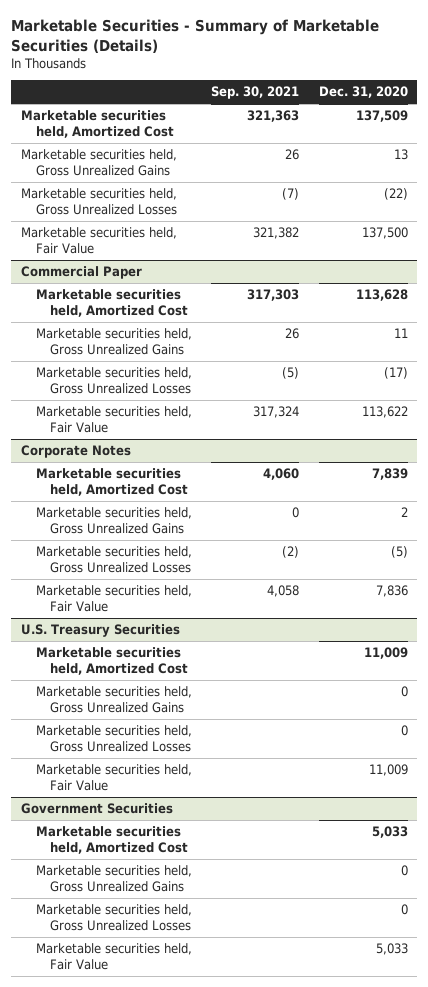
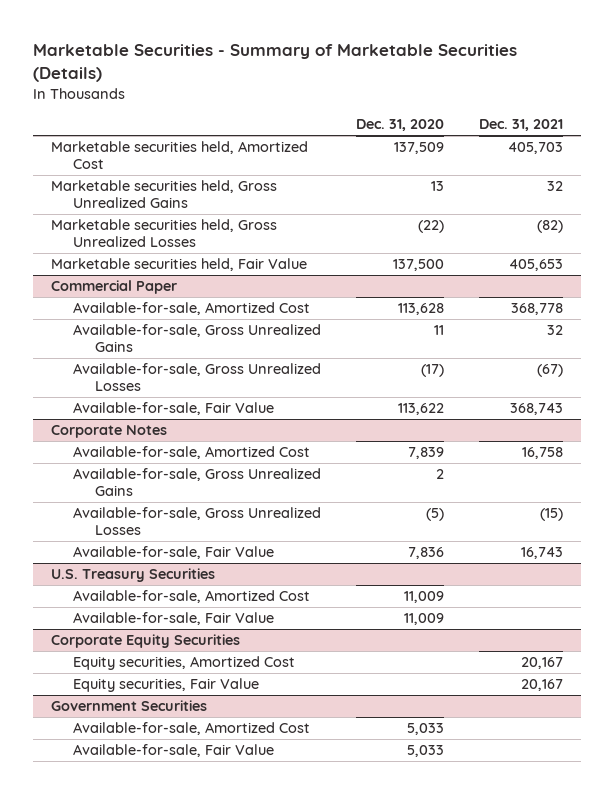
[211,86,300,100] Sep. 30, 2021 -> none
none -> [478,119,563,132] Dec. 31, 2021
[35,289,189,318] Marketable securities held, Amortized Cost -> [72,302,310,316] Available-for-sale, Amortized Cost
[35,328,192,356] Marketable securities held, Gross Unrealized Gains -> [72,324,321,353] Available-for-sale, Gross Unrealized Gains
[35,367,192,395] Marketable securities held, Gross Unrealized Losses -> [72,363,321,392] Available-for-sale, Gross Unrealized Losses
[35,406,192,434] Marketable securities held, Fair Value -> [72,402,274,416] Available-for-sale, Fair Value
[35,468,189,497] Marketable securities held, Amortized Cost -> [72,446,310,460] Available-for-sale, Amortized Cost
[35,507,192,535] Marketable securities held, Gross Unrealized Gains -> [72,468,321,497] Available-for-sale, Gross Unrealized Gains
[35,546,192,574] Marketable securities held, Gross Unrealized Losses -> [72,507,321,536] Available-for-sale, Gross Unrealized Losses
[35,585,192,613] Marketable securities held, Fair Value -> [72,546,274,560] Available-for-sale, Fair Value
[35,686,192,714] Marketable securities held, Gross Unrealized Gains -> none
[35,725,192,753] Marketable securities held, Gross Unrealized Losses -> none
[35,647,189,676] Marketable securities held, Amortized Cost -> [72,590,310,604] Available-for-sale, Amortized Cost
[35,764,192,792] Marketable securities held, Fair Value -> [72,612,274,626] Available-for-sale, Fair Value
none -> [50,634,240,649] Corporate Equity Securities
none -> [72,656,295,671] Equity securities, Amortized Cost
none -> [72,678,259,693] Equity securities, Fair Value
[35,865,192,893] Marketable securities held, Gross Unrealized Gains -> none
[35,904,192,932] Marketable securities held, Gross Unrealized Losses -> none
[35,826,189,855] Marketable securities held, Amortized Cost -> [72,722,310,736] Available-for-sale, Amortized Cost
[35,943,192,971] Marketable securities held, Fair Value -> [72,744,274,758] Available-for-sale, Fair Value

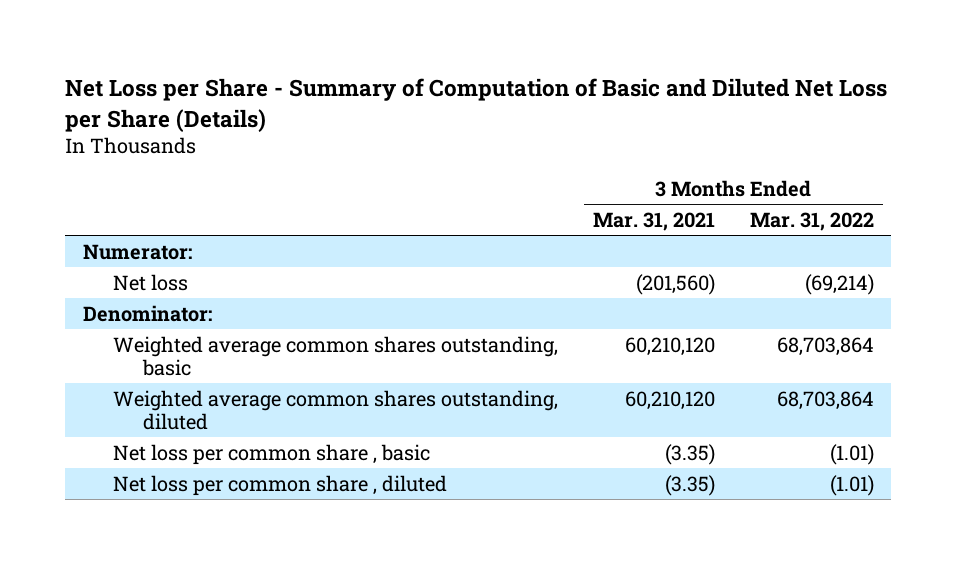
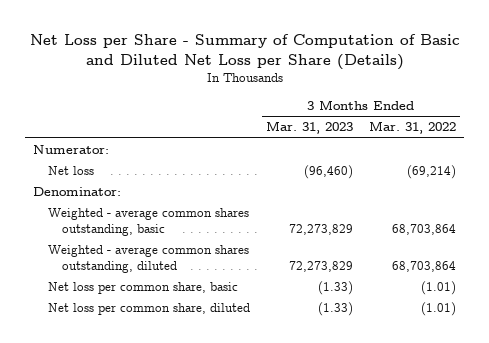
[592,211,715,231] Mar. 31, 2021 -> none
none -> [265,121,353,135] Mar. 31, 2023
[112,335,558,376] Weighted average common shares outstanding, basic -> [47,208,249,236] Weighted - average common shares outstanding, basic
[112,389,558,430] Weighted average common shares outstanding, diluted -> [47,245,249,273] Weighted - average common shares outstanding, diluted
[112,443,430,465] Net loss per common share , basic -> [47,282,238,295] Net loss per common share, basic
[112,474,447,496] Net loss per common share , diluted -> [47,303,250,316] Net loss per common share, diluted

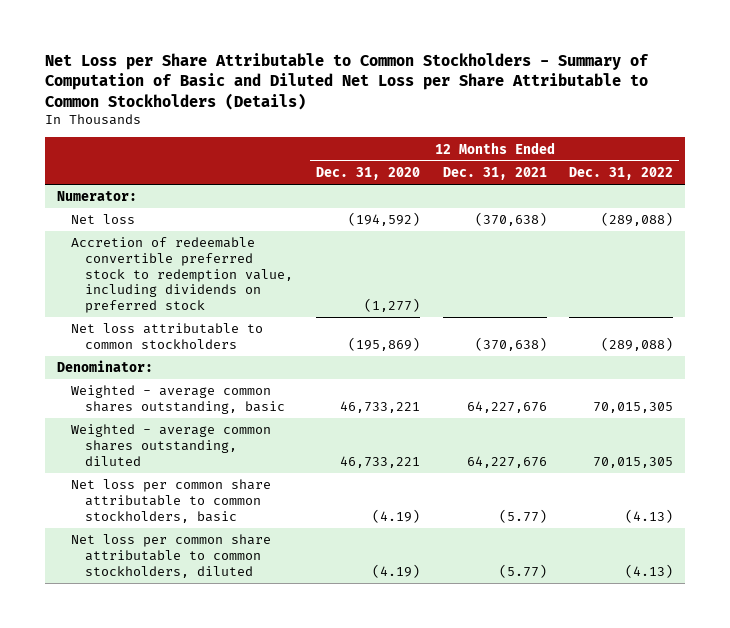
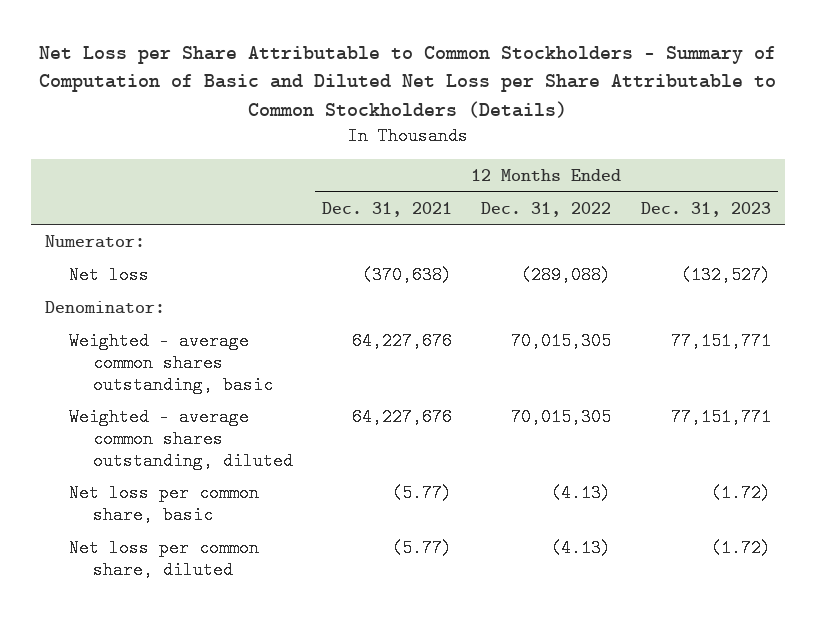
[316,167,421,181] Dec. 31, 2020 -> none
none -> [640,201,771,217] Dec. 31, 2023
[71,237,294,313] Accretion of redeemable convertible preferred stock to redemption value, including dividends on preferred stock -> none
[71,323,264,349] Net loss attributable to common stockholders -> none
[71,479,272,523] Net loss per common share attributable to common stockholders, basic -> [69,483,260,524] Net loss per common share, basic
[71,534,272,578] Net loss per common share attributable to common stockholders, diluted -> [69,538,260,579] Net loss per common share, diluted

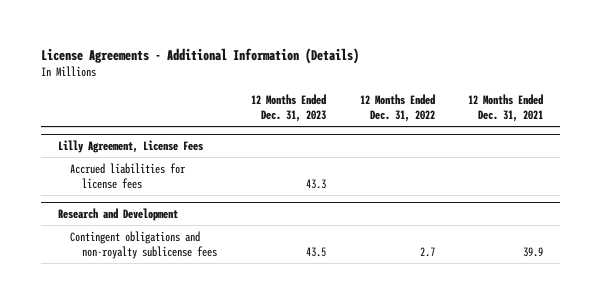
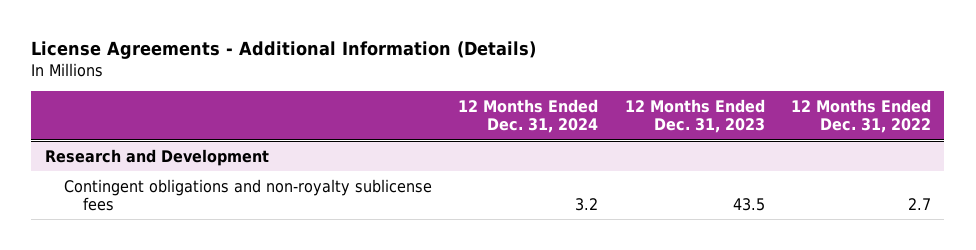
[468,94,544,123] 12 Months Ended Dec. 31, 2021 -> none
none -> [458,98,599,134] 12 Months Ended Dec. 31, 2024
[57,140,203,154] Lilly Agreement, License Fees -> none
[70,162,187,189] Accrued liabilities for license fees -> none

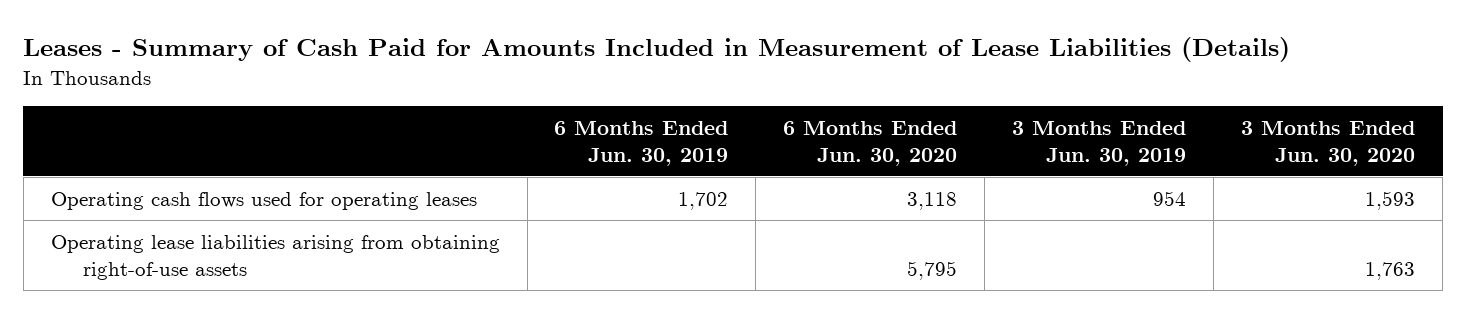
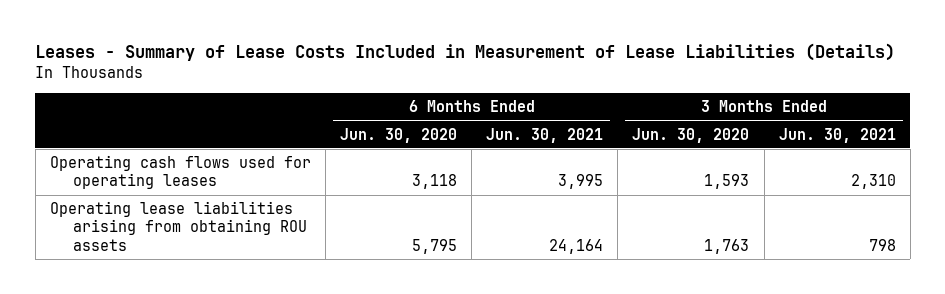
[23,37,1291,63] Leases - Summary of Cash Paid for Amounts Included in Measurement of Lease Liabilities (Details) -> [35,42,896,61] Leases - Summary of Lease Costs Included in Measurement of Lease Liabilities (Details)
[554,120,729,166] 6 Months Ended Jun. 30, 2019 -> none
[1012,120,1187,166] 3 Months Ended Jun. 30, 2019 -> none
none -> [486,127,604,143] Jun. 30, 2021
none -> [778,127,896,143] Jun. 30, 2021
[50,234,500,280] Operating lease liabilities arising from obtaining right-of-use assets -> [49,201,308,251] Operating lease liabilities arising from obtaining ROU assets

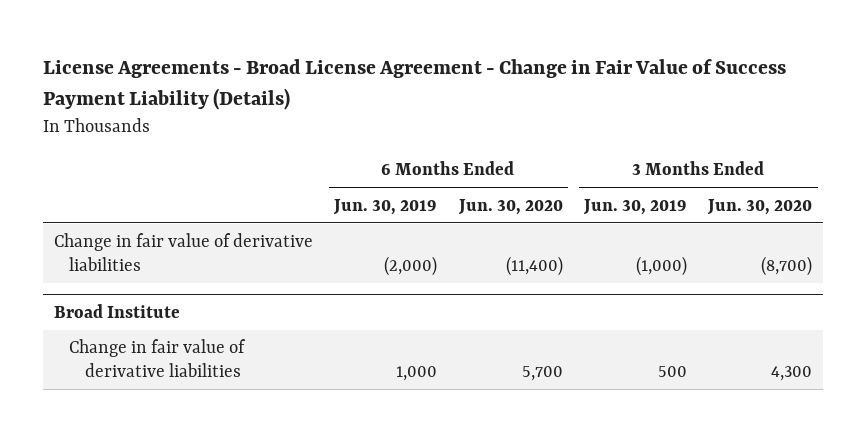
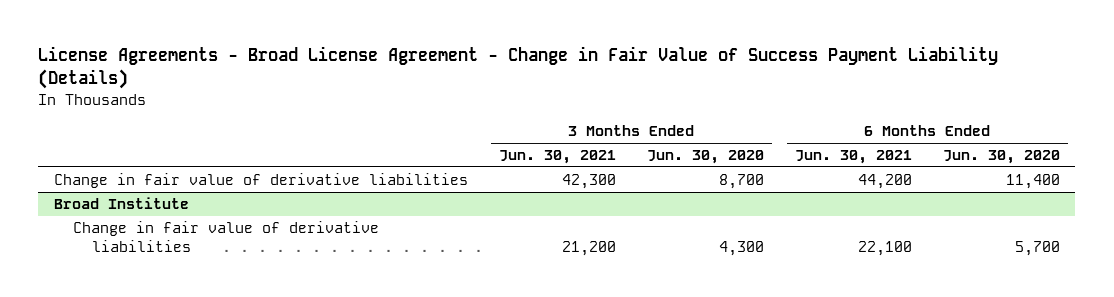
[333,198,438,215] Jun. 30, 2019 -> none
[583,198,688,215] Jun. 30, 2019 -> none
none -> [498,150,616,165] Jun. 30, 2021
none -> [794,150,912,165] Jun. 30, 2021
[505,255,563,276] (11,400) -> [1005,174,1060,190] 11,400
[761,255,813,276] (8,700) -> [718,174,764,190] 8,700

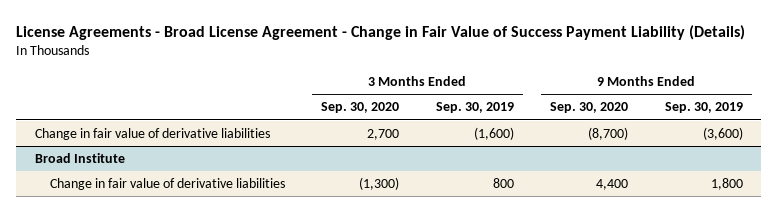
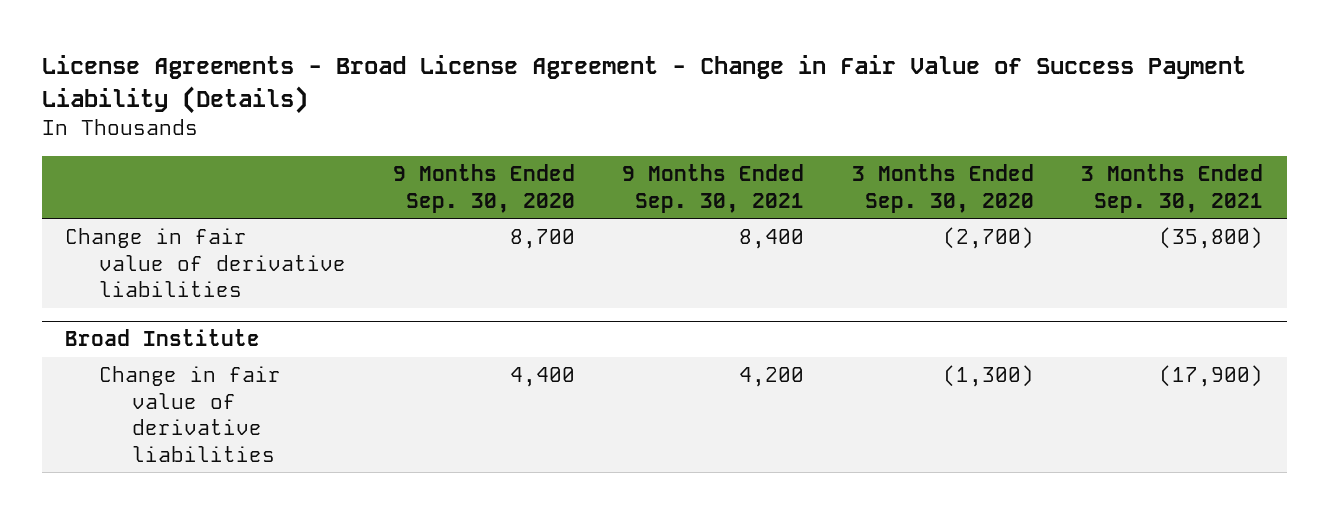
[435,102,514,114] Sep. 30, 2019 -> none
[664,102,743,114] Sep. 30, 2019 -> none
none -> [622,164,805,213] 9 Months Ended Sep. 30, 2021
none -> [1081,164,1264,213] 3 Months Ended Sep. 30, 2021
[367,129,400,141] 2,700 -> [942,227,1034,250] (2,700)
[588,127,629,141] (8,700) -> [510,229,576,250] 8,700

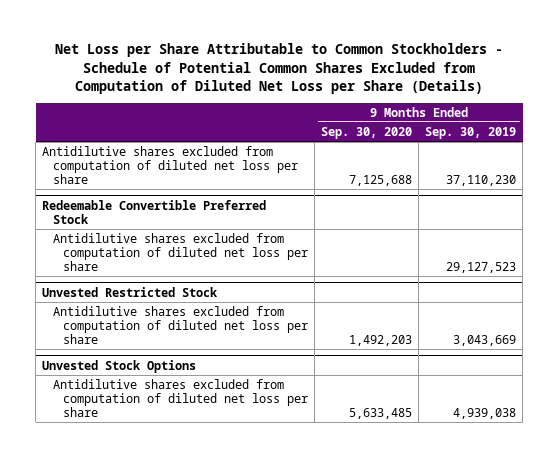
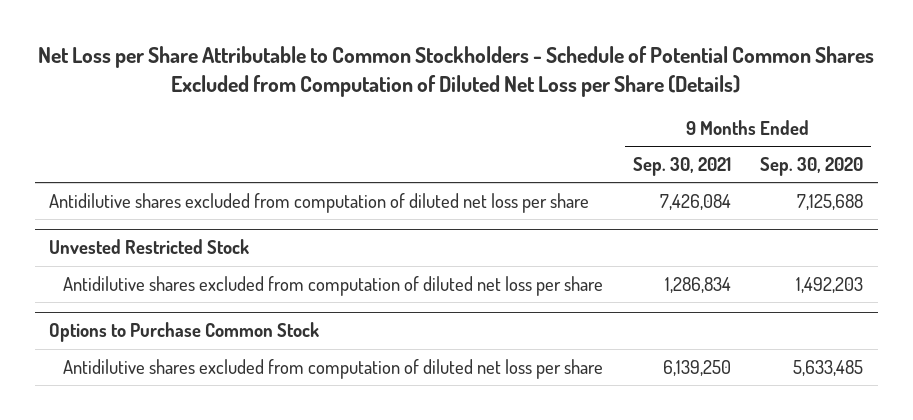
[425,126,517,139] Sep. 30, 2019 -> none
none -> [632,157,731,177] Sep. 30, 2021
[42,199,267,224] Redeemable Convertible Preferred Stock -> none
[52,232,308,271] Antidilutive shares excluded from computation of diluted net loss per share -> none
[42,359,197,373] Unvested Stock Options -> [49,322,320,343] Options to Purchase Common Stock

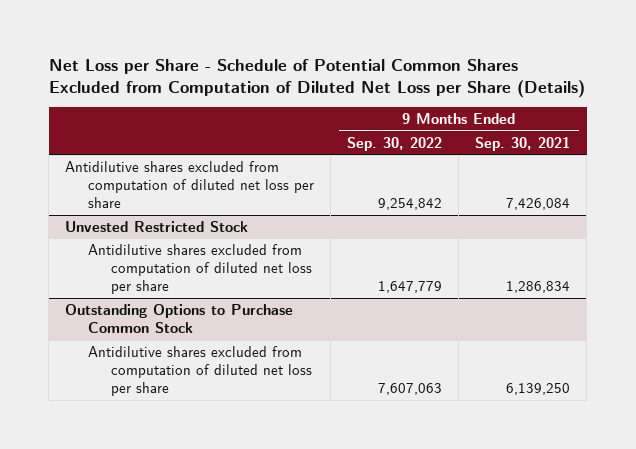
[38,46,875,97] Net Loss per Share Attributable to Common Stockholders - Schedule of Potential Common Shares Excluded from Computation of Diluted Net Loss per Share (Details) -> [48,58,585,99] Net Loss per Share - Schedule of Potential Common Shares Excluded from Computation of Diluted Net Loss per Share (Details)
[760,157,864,177] Sep. 30, 2020 -> none
none -> [347,136,443,151] Sep. 30, 2022
[49,322,320,343] Options to Purchase Common Stock -> [65,303,294,333] Outstanding Options to Purchase Common Stock

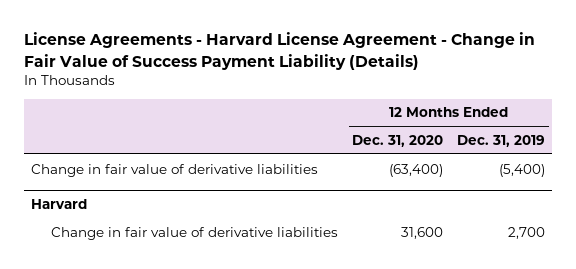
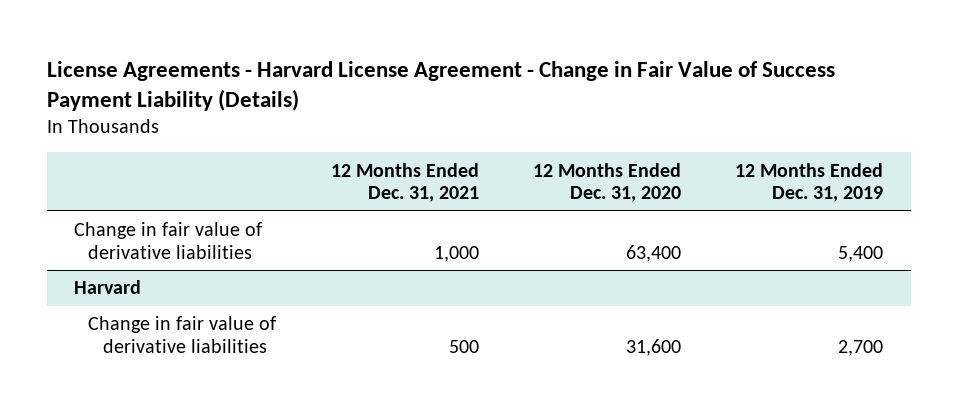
none -> [330,162,479,203] 12 Months Ended Dec. 31, 2021
[389,163,444,177] (63,400) -> [626,244,682,262] 63,400
[499,163,546,177] (5,400) -> [838,245,884,262] 5,400

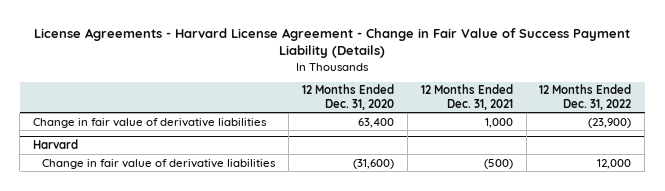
[735,162,884,203] 12 Months Ended Dec. 31, 2019 -> none
none -> [539,84,632,110] 12 Months Ended Dec. 31, 2022
[448,339,479,353] 500 -> [483,158,513,169] (500)
[626,338,682,356] 31,600 -> [352,158,394,169] (31,600)

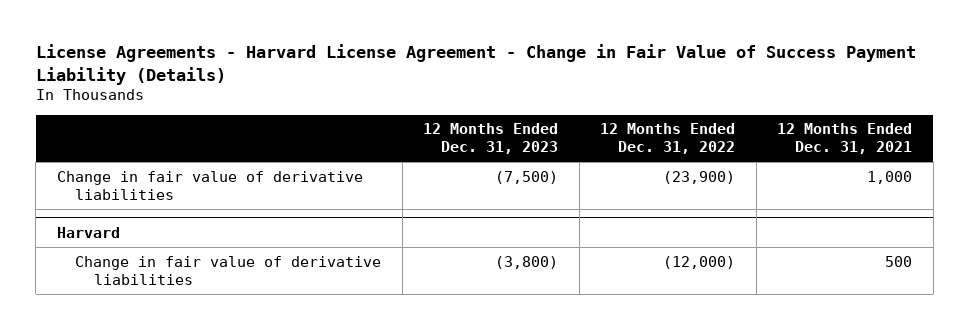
[301,84,394,110] 12 Months Ended Dec. 31, 2020 -> none
none -> [423,123,559,155] 12 Months Ended Dec. 31, 2023
[483,158,513,169] (500) -> [885,255,913,267] 500
[597,158,632,169] 12,000 -> [663,255,736,269] (12,000)

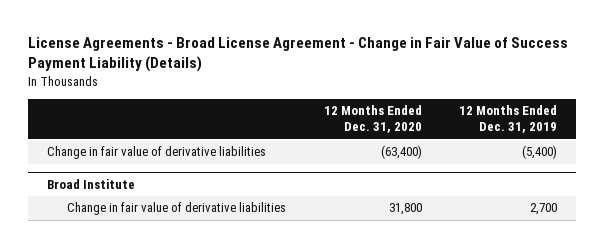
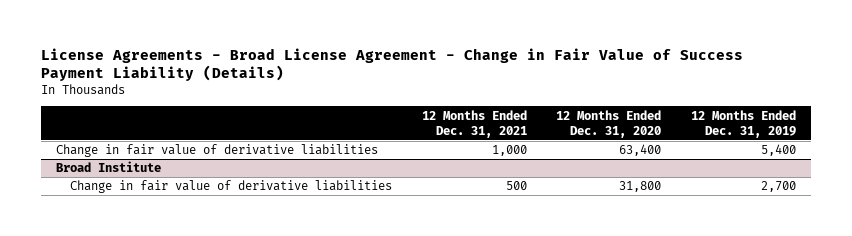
none -> [421,109,527,138] 12 Months Ended Dec. 31, 2021
[380,145,422,160] (63,400) -> [619,144,662,157] 63,400
[522,145,558,160] (5,400) -> [761,144,797,157] 5,400

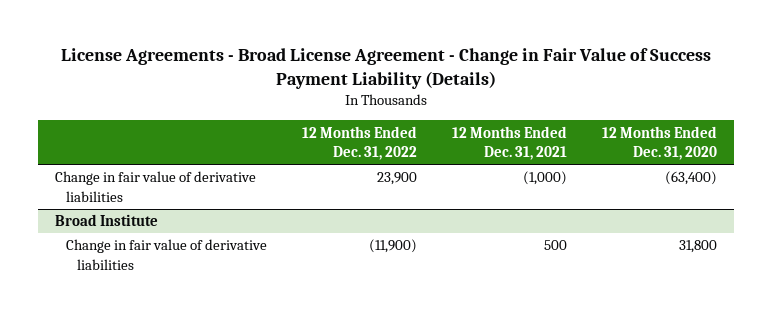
[691,109,797,138] 12 Months Ended Dec. 31, 2019 -> none
none -> [302,125,418,161] 12 Months Ended Dec. 31, 2022
[491,145,527,157] 1,000 -> [523,171,568,186] (1,000)
[619,144,662,157] 63,400 -> [665,171,718,186] (63,400)

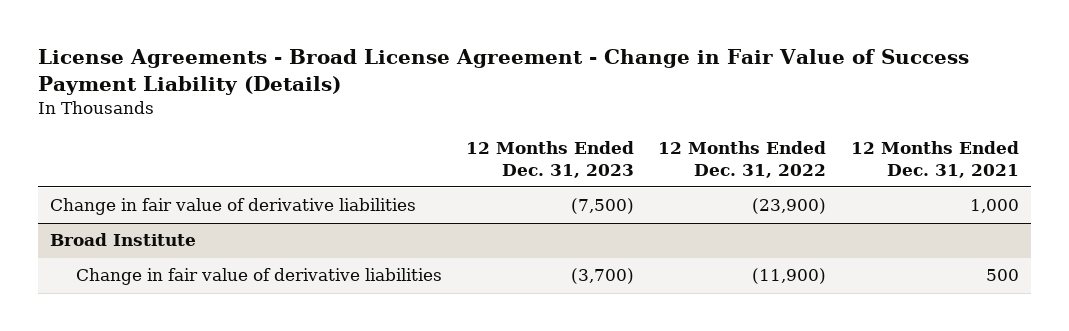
[602,125,718,161] 12 Months Ended Dec. 31, 2020 -> none
none -> [465,141,634,178] 12 Months Ended Dec. 31, 2023
[377,172,418,186] 23,900 -> [752,198,827,215] (23,900)
[523,171,568,186] (1,000) -> [969,199,1019,214] 1,000

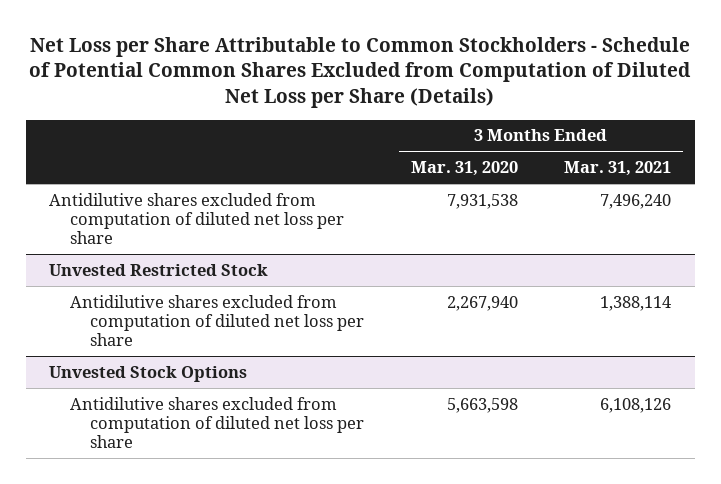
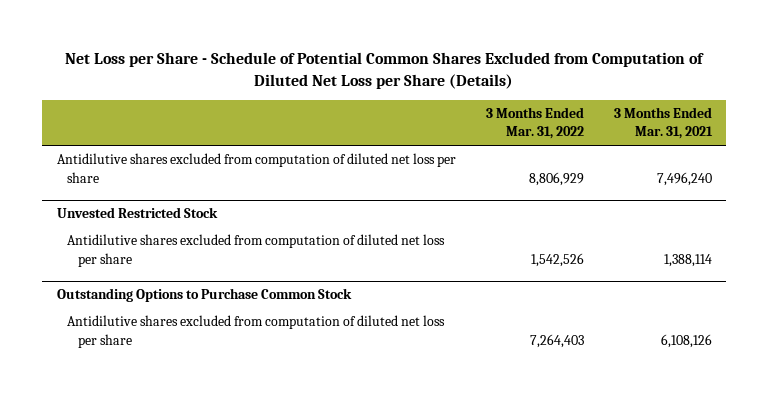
[29,36,692,109] Net Loss per Share Attributable to Common Stockholders - Schedule of Potential Common Shares Excluded from Computation of Diluted Net Loss per Share (Details) -> [65,51,705,89] Net Loss per Share - Schedule of Potential Common Shares Excluded from Computation of Diluted Net Loss per Share (Details)
[410,161,518,177] Mar. 31, 2020 -> none
none -> [485,107,584,140] 3 Months Ended Mar. 31, 2022
[49,365,248,382] Unvested Stock Options -> [56,288,352,303] Outstanding Options to Purchase Common Stock

